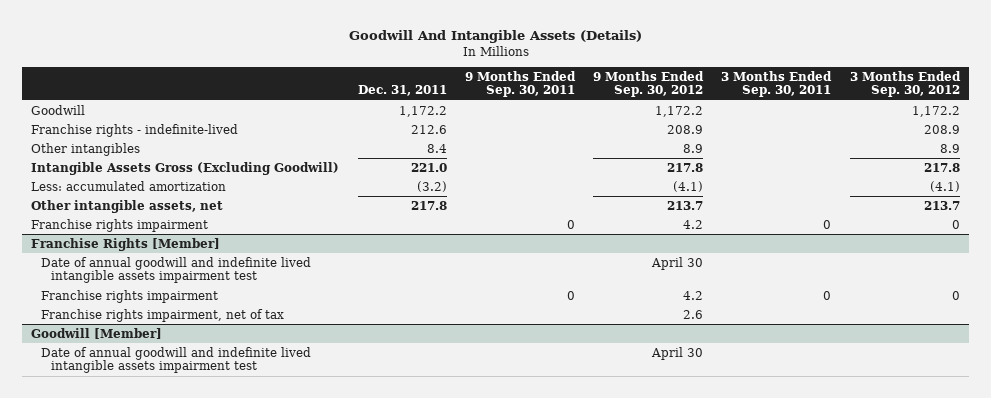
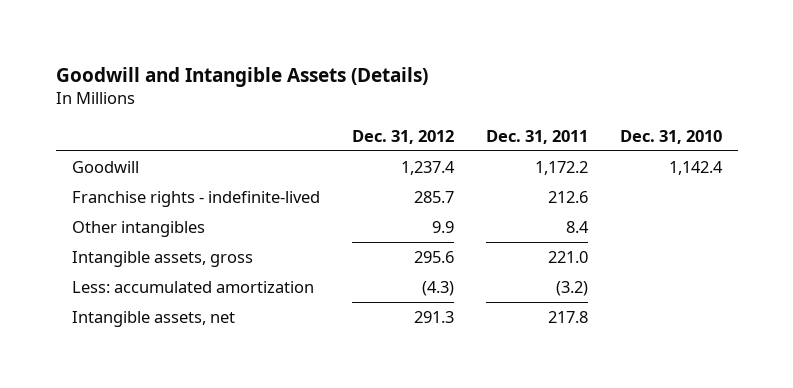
[348,30,642,44] Goodwill And Intangible Assets (Details) -> [55,66,428,87] Goodwill and Intangible Assets (Details)
[464,70,576,98] 9 Months Ended Sep. 30, 2011 -> none
[593,70,705,98] 9 Months Ended Sep. 30, 2012 -> none
[721,70,833,98] 3 Months Ended Sep. 30, 2011 -> none
[849,70,961,98] 3 Months Ended Sep. 30, 2012 -> none
none -> [351,129,454,144] Dec. 31, 2012
none -> [619,129,722,144] Dec. 31, 2010
[31,161,340,175] Intangible Assets Gross (Excluding Goodwill) -> [71,250,253,267] Intangible assets, gross
[31,218,209,232] Franchise rights impairment -> none
[31,237,221,251] Franchise Rights [Member] -> none
[41,256,312,284] Date of annual goodwill and indefinite lived intangible assets impairment test -> none
[41,289,219,303] Franchise rights impairment -> none
[41,308,285,322] Franchise rights impairment, net of tax -> none
[31,327,163,339] Goodwill [Member] -> none
[41,346,312,374] Date of annual goodwill and indefinite lived intangible assets impairment test -> none
[31,199,224,213] Other intangible assets, net -> [71,310,235,327] Intangible assets, net

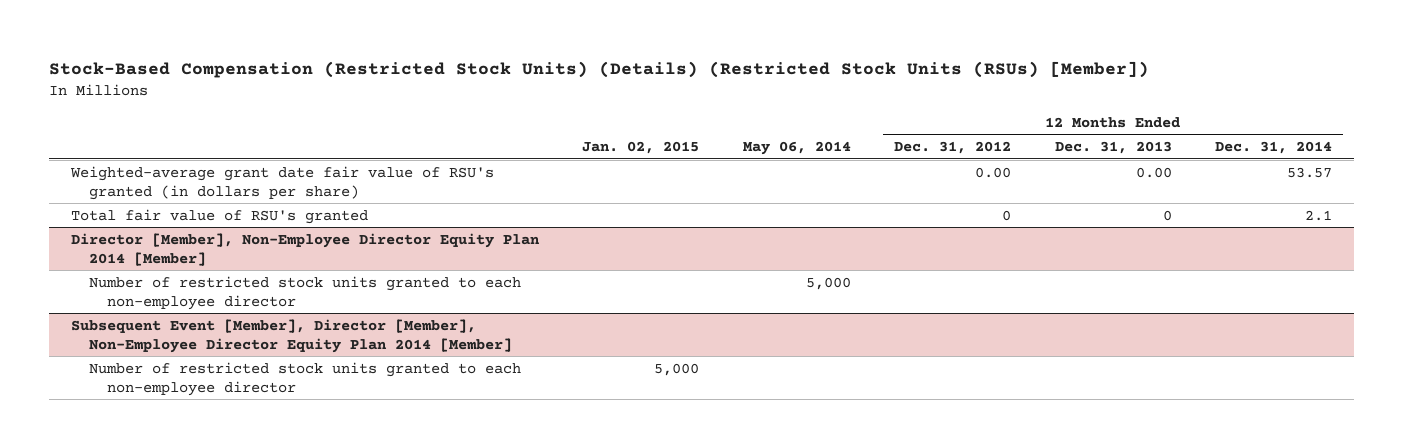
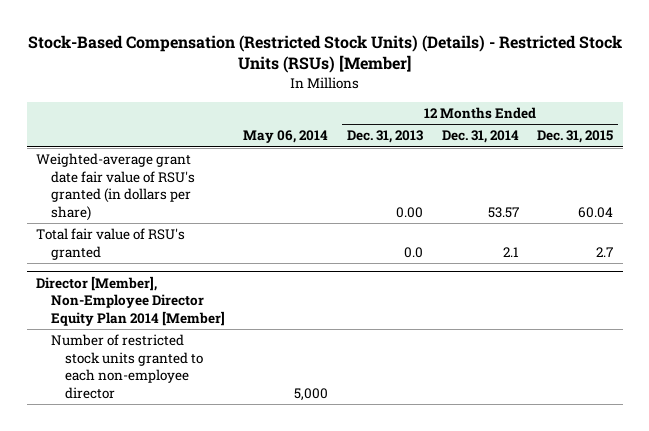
[49,60,1150,78] Stock-Based Compensation (Restricted Stock Units) (Details) (Restricted Stock Units (RSUs) [Member]) -> [27,34,622,74] Stock-Based Compensation (Restricted Stock Units) (Details) - Restricted Stock Units (RSUs) [Member]
[582,141,700,155] Jan. 02, 2015 -> none
[894,141,1012,155] Dec. 31, 2012 -> none
none -> [537,130,614,144] Dec. 31, 2015
[1162,209,1172,221] 0 -> [403,246,423,258] 0.0
[70,318,513,353] Subsequent Event [Member], Director [Member], Non-Employee Director Equity Plan 2014 [Member] -> none
[89,361,522,396] Number of restricted stock units granted to each non-employee director -> none

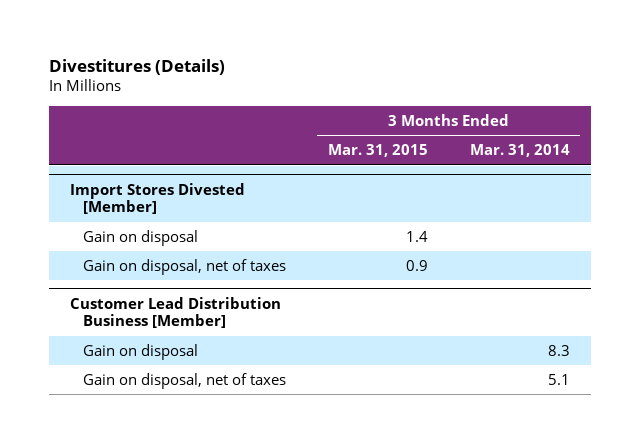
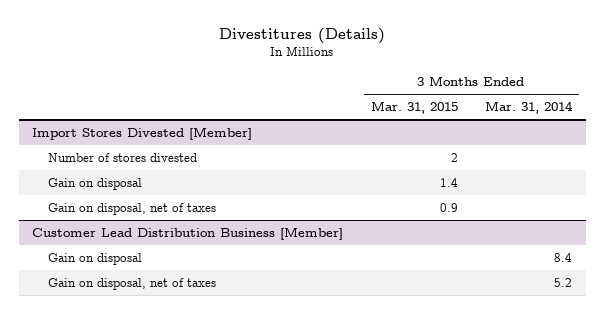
none -> [47,152,197,162] Number of stores divested
[547,344,570,356] 8.3 -> [554,252,573,262] 8.4
[547,373,570,385] 5.1 -> [554,277,573,287] 5.2

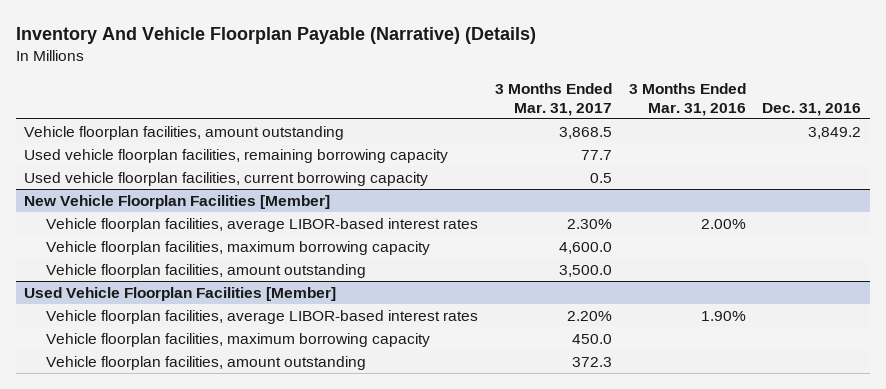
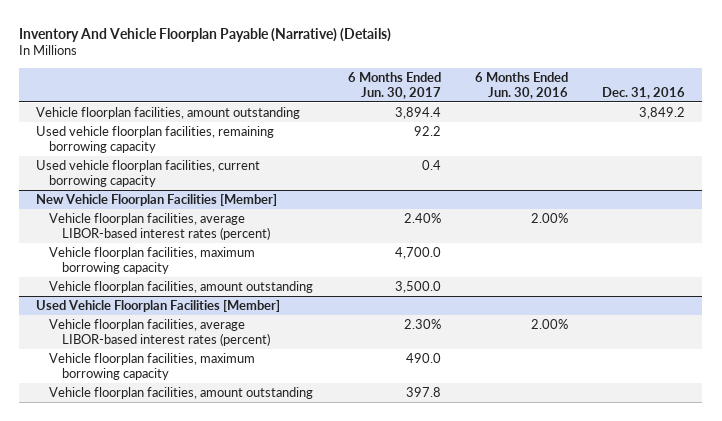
[495,82,613,116] 3 Months Ended Mar. 31, 2017 -> none
[628,82,746,116] 3 Months Ended Mar. 31, 2016 -> none
none -> [347,71,441,99] 6 Months Ended Jun. 30, 2017
none -> [474,71,568,99] 6 Months Ended Jun. 30, 2016
[46,217,479,232] Vehicle floorplan facilities, average LIBOR-based interest rates -> [49,213,271,241] Vehicle floorplan facilities, average LIBOR-based interest rates (percent)
[46,309,479,324] Vehicle floorplan facilities, average LIBOR-based interest rates -> [49,319,271,347] Vehicle floorplan facilities, average LIBOR-based interest rates (percent)

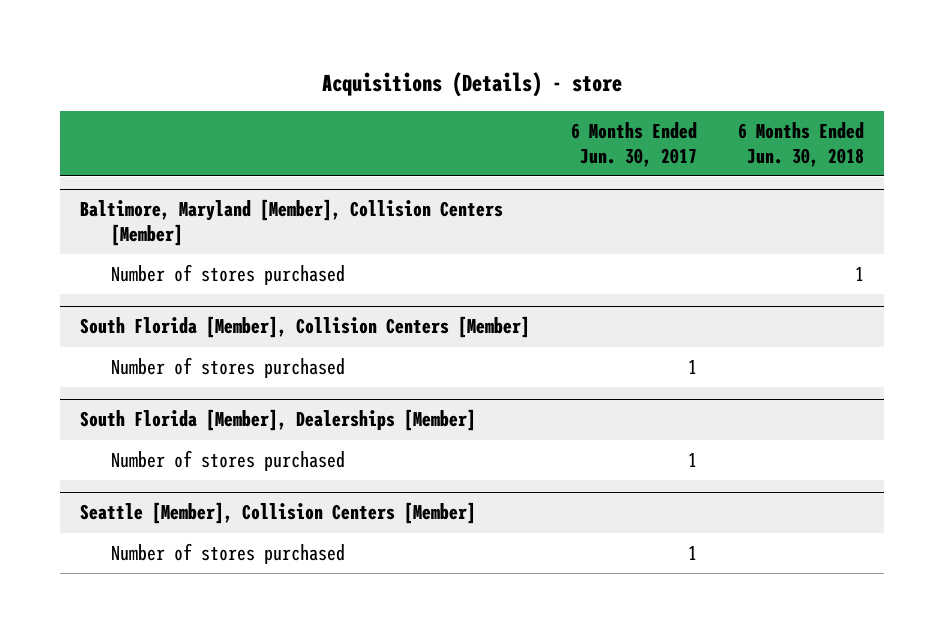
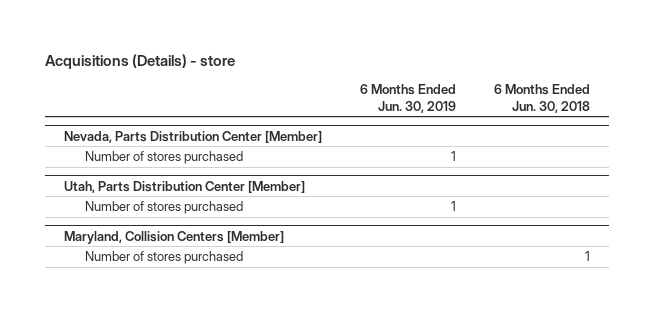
[571,122,698,167] 6 Months Ended Jun. 30, 2017 -> none
none -> [360,84,457,113] 6 Months Ended Jun. 30, 2019
none -> [64,130,323,143] Nevada, Parts Distribution Center [Member]
none -> [85,151,244,165] Number of stores purchased
none -> [64,180,306,193] Utah, Parts Distribution Center [Member]
none -> [85,201,244,215] Number of stores purchased
[80,199,504,246] Baltimore, Maryland [Member], Collision Centers [Member] -> [64,230,285,244] Maryland, Collision Centers [Member]
[80,316,531,339] South Florida [Member], Collision Centers [Member] -> none
[110,357,345,379] Number of stores purchased -> none
[80,409,477,432] South Florida [Member], Dealerships [Member] -> none
[110,450,345,472] Number of stores purchased -> none
[80,502,477,525] Seattle [Member], Collision Centers [Member] -> none
[110,543,345,565] Number of stores purchased -> none

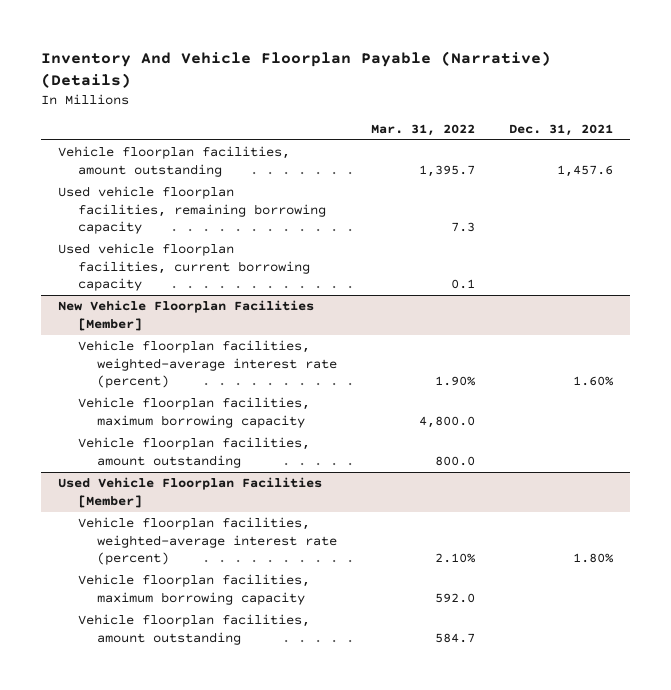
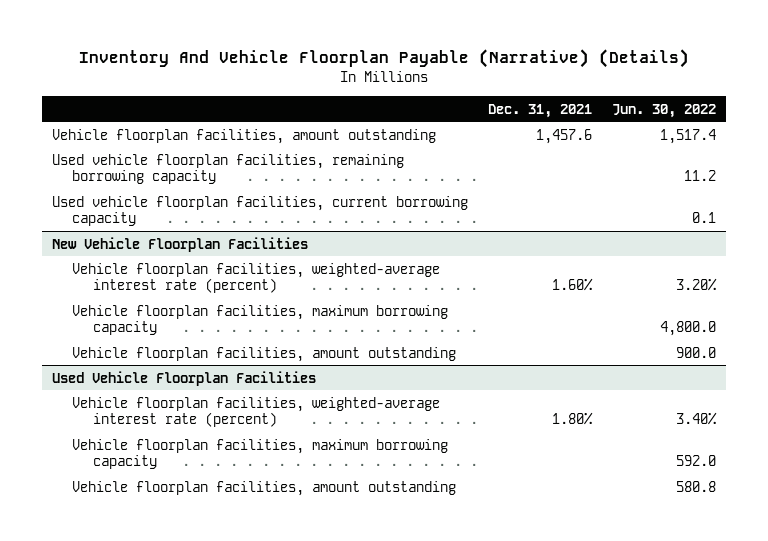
[371,124,476,137] Mar. 31, 2022 -> none
none -> [612,103,717,118] Jun. 30, 2022
[57,300,314,331] New Vehicle Floorplan Facilities [Member] -> [51,236,308,252] New Vehicle Floorplan Facilities
[57,477,322,508] Used Vehicle Floorplan Facilities [Member] -> [51,370,316,386] Used Vehicle Floorplan Facilities

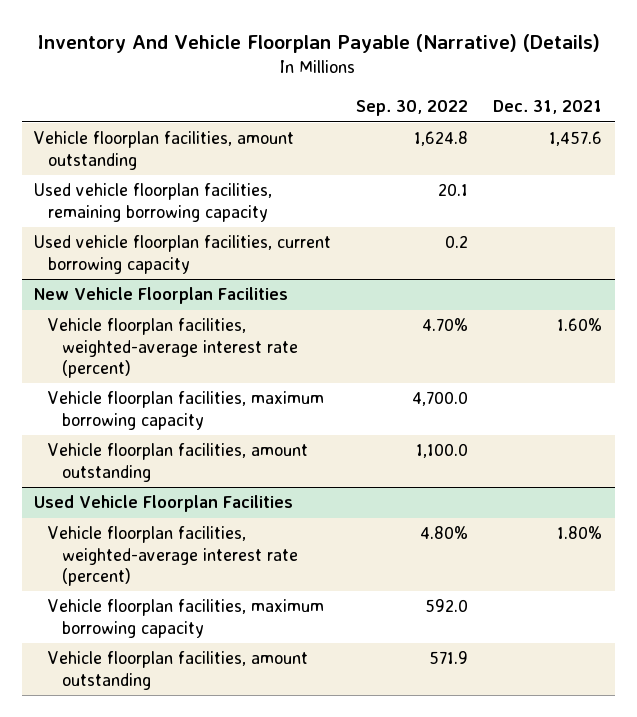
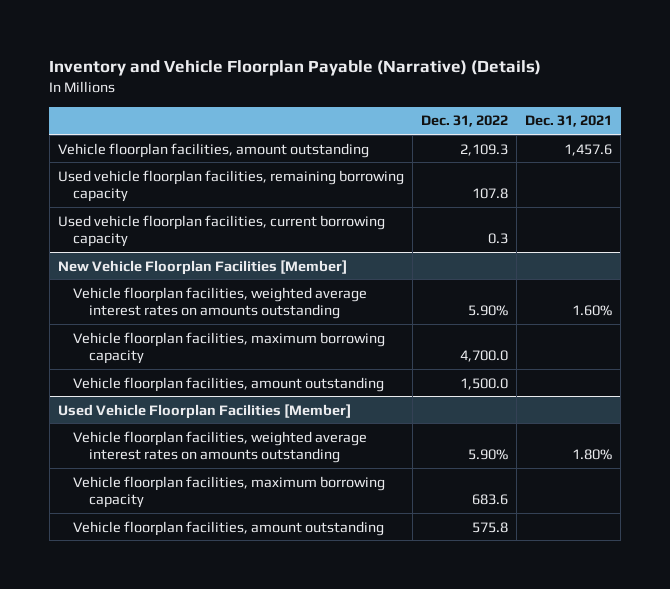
[37,34,601,54] Inventory And Vehicle Floorplan Payable (Narrative) (Details) -> [49,59,542,76] Inventory and Vehicle Floorplan Payable (Narrative) (Details)
[356,100,469,117] Sep. 30, 2022 -> none
none -> [420,115,508,128] Dec. 31, 2022
[34,287,289,305] New Vehicle Floorplan Facilities -> [57,259,347,275] New Vehicle Floorplan Facilities [Member]
[48,318,299,378] Vehicle floorplan facilities, weighted-average interest rate (percent) -> [73,286,368,320] Vehicle floorplan facilities, weighted average interest rates on amounts outstanding
[34,495,294,513] Used Vehicle Floorplan Facilities -> [57,403,351,419] Used Vehicle Floorplan Facilities [Member]
[48,526,299,586] Vehicle floorplan facilities, weighted-average interest rate (percent) -> [73,430,368,464] Vehicle floorplan facilities, weighted average interest rates on amounts outstanding

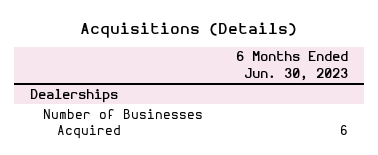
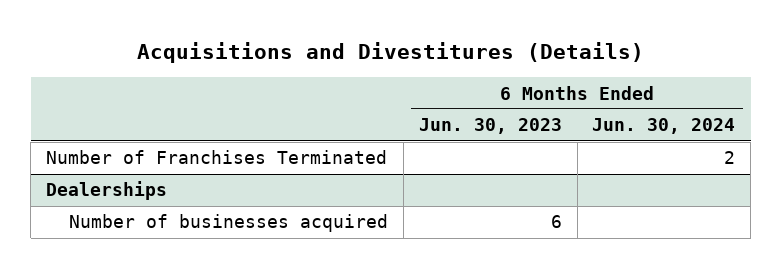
[79,21,297,38] Acquisitions (Details) -> [136,42,644,64] Acquisitions and Divestitures (Details)
none -> [592,118,736,135] Jun. 30, 2024
none -> [46,150,388,165] Number of Franchises Terminated
[43,108,204,140] Number of Businesses Acquired -> [69,214,389,233] Number of businesses acquired

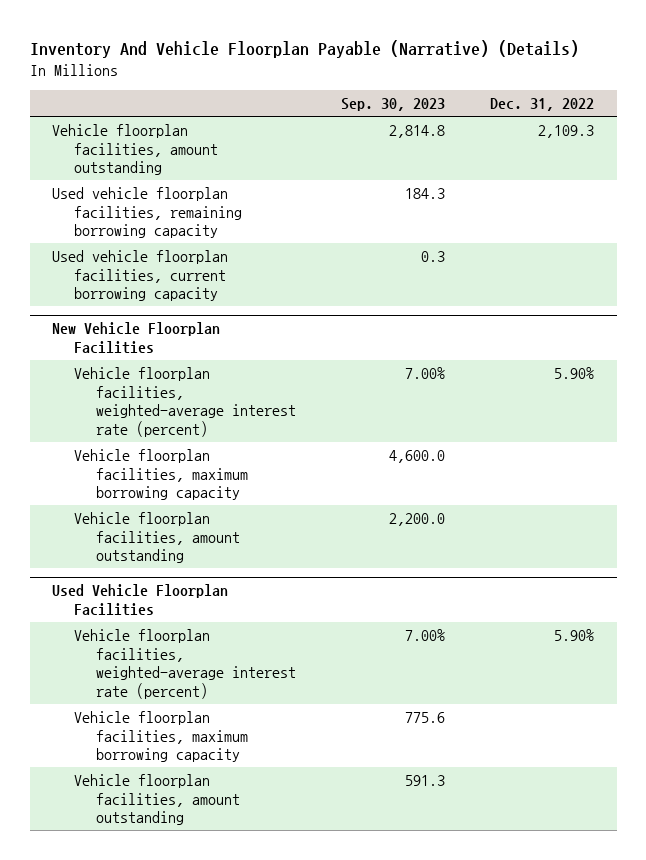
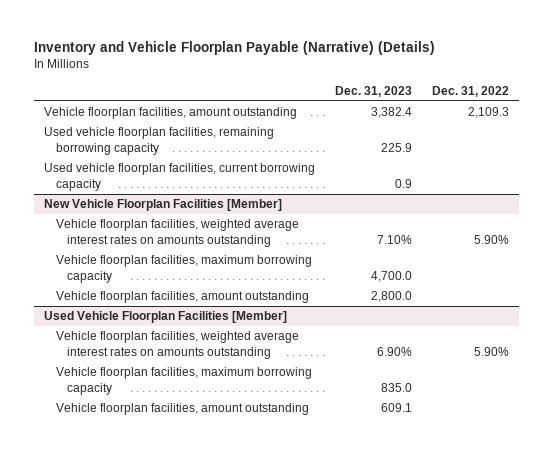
[29,39,579,58] Inventory And Vehicle Floorplan Payable (Narrative) (Details) -> [33,41,435,56] Inventory and Vehicle Floorplan Payable (Narrative) (Details)
[341,97,446,111] Sep. 30, 2023 -> none
none -> [334,85,412,97] Dec. 31, 2023
[52,322,221,354] New Vehicle Floorplan Facilities -> [43,199,282,212] New Vehicle Floorplan Facilities [Member]
[74,366,297,437] Vehicle floorplan facilities, weighted-average interest rate (percent) -> [55,219,299,247] Vehicle floorplan facilities, weighted average interest rates on amounts outstanding
[52,584,229,616] Used Vehicle Floorplan Facilities -> [43,311,287,324] Used Vehicle Floorplan Facilities [Member]
[74,628,297,699] Vehicle floorplan facilities, weighted-average interest rate (percent) -> [55,331,299,359] Vehicle floorplan facilities, weighted average interest rates on amounts outstanding

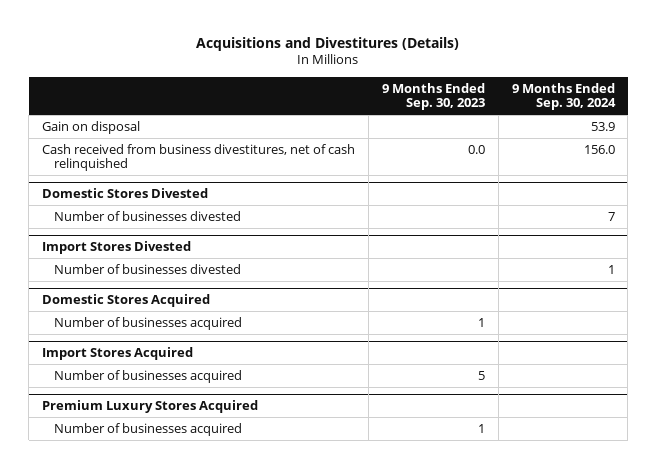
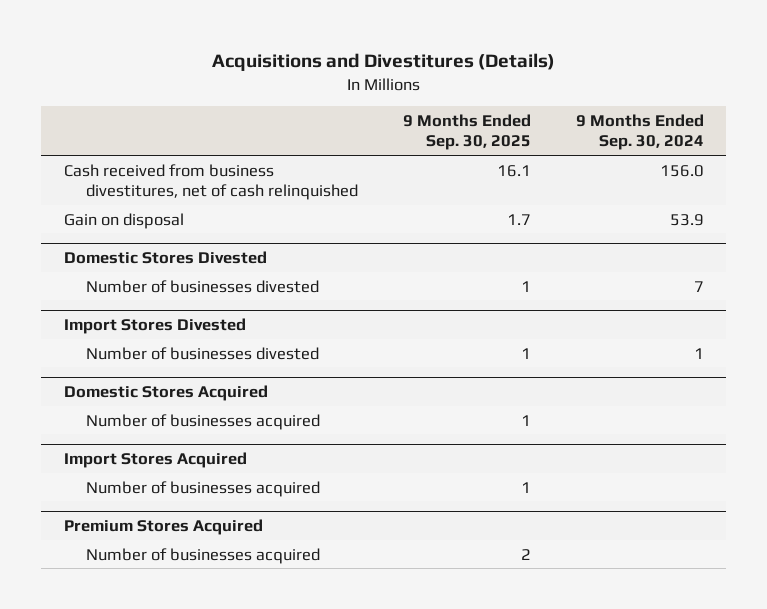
[381,82,485,111] 9 Months Ended Sep. 30, 2023 -> none
none -> [402,113,531,151] 9 Months Ended Sep. 30, 2025
[41,121,140,135] Gain on disposal -> [63,212,184,229] Gain on disposal
[41,400,258,414] Premium Luxury Stores Acquired -> [63,518,263,535] Premium Stores Acquired

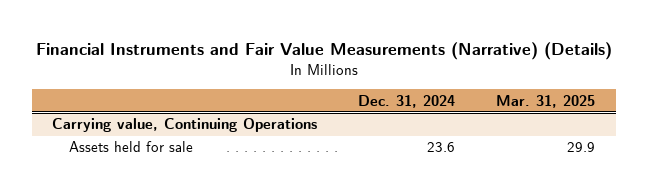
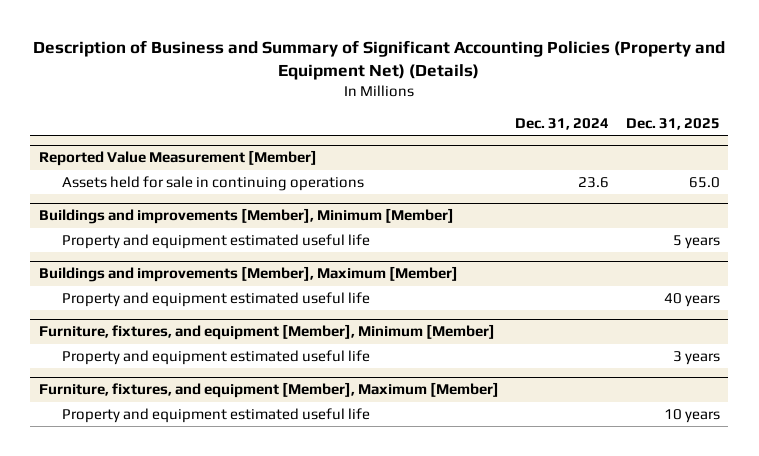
[35,41,612,60] Financial Instruments and Fair Value Measurements (Narrative) (Details) -> [33,40,726,81] Description of Business and Summary of Significant Accounting Policies (Property and Equipment Net) (Details)
[496,94,596,108] Mar. 31, 2025 -> none
none -> [626,117,721,130] Dec. 31, 2025
[52,118,318,133] Carrying value, Continuing Operations -> none
[69,141,194,153] Assets held for sale -> none
none -> [38,150,317,167] Reported Value Measurement [Member]
none -> [61,175,364,191] Assets held for sale in continuing operations
none -> [38,208,454,225] Buildings and improvements [Member], Minimum [Member]
none -> [61,233,370,249] Property and equipment estimated useful life
none -> [38,266,458,283] Buildings and improvements [Member], Maximum [Member]
none -> [61,291,370,307] Property and equipment estimated useful life
none -> [38,324,495,341] Furniture, fixtures, and equipment [Member], Minimum [Member]
none -> [61,349,370,365] Property and equipment estimated useful life
none -> [38,382,499,399] Furniture, fixtures, and equipment [Member], Maximum [Member]
none -> [61,407,370,423] Property and equipment estimated useful life

